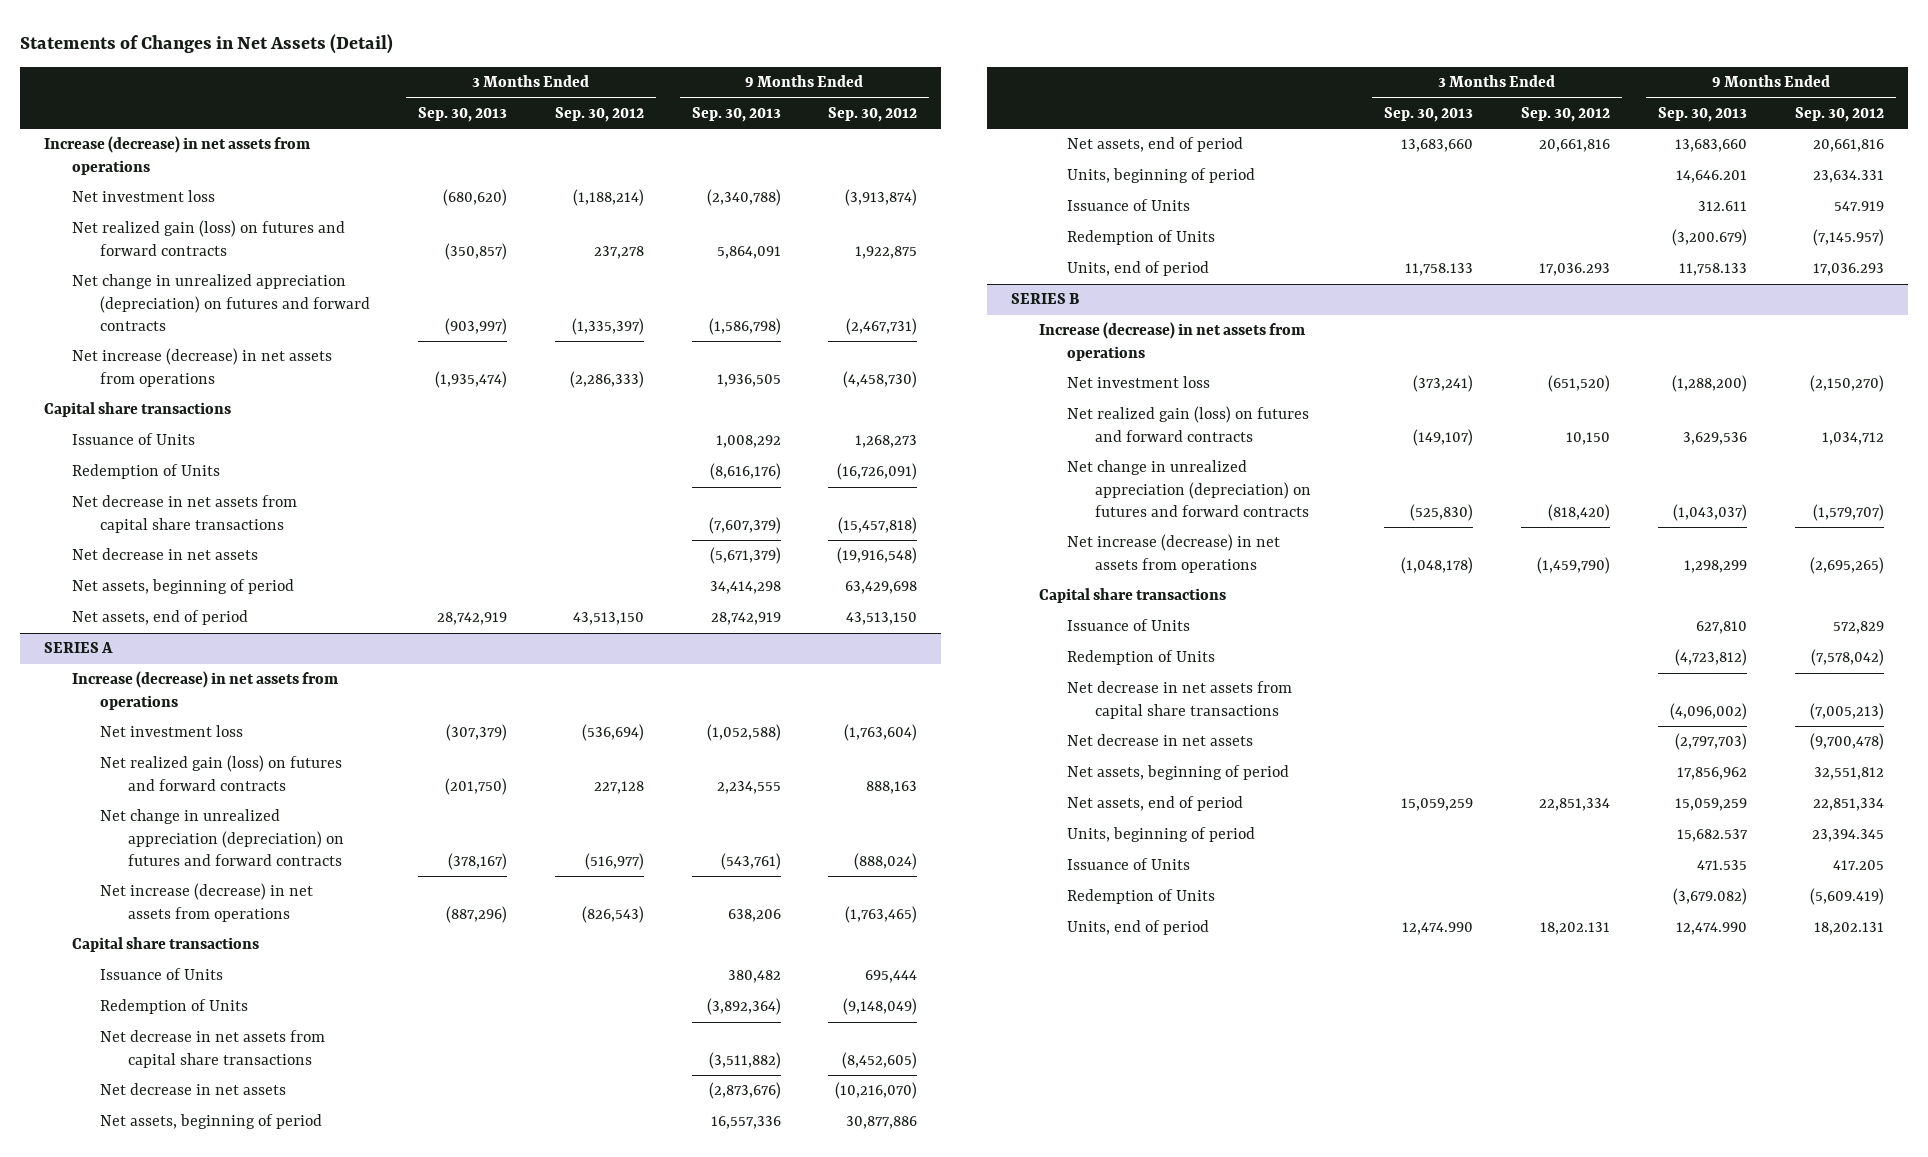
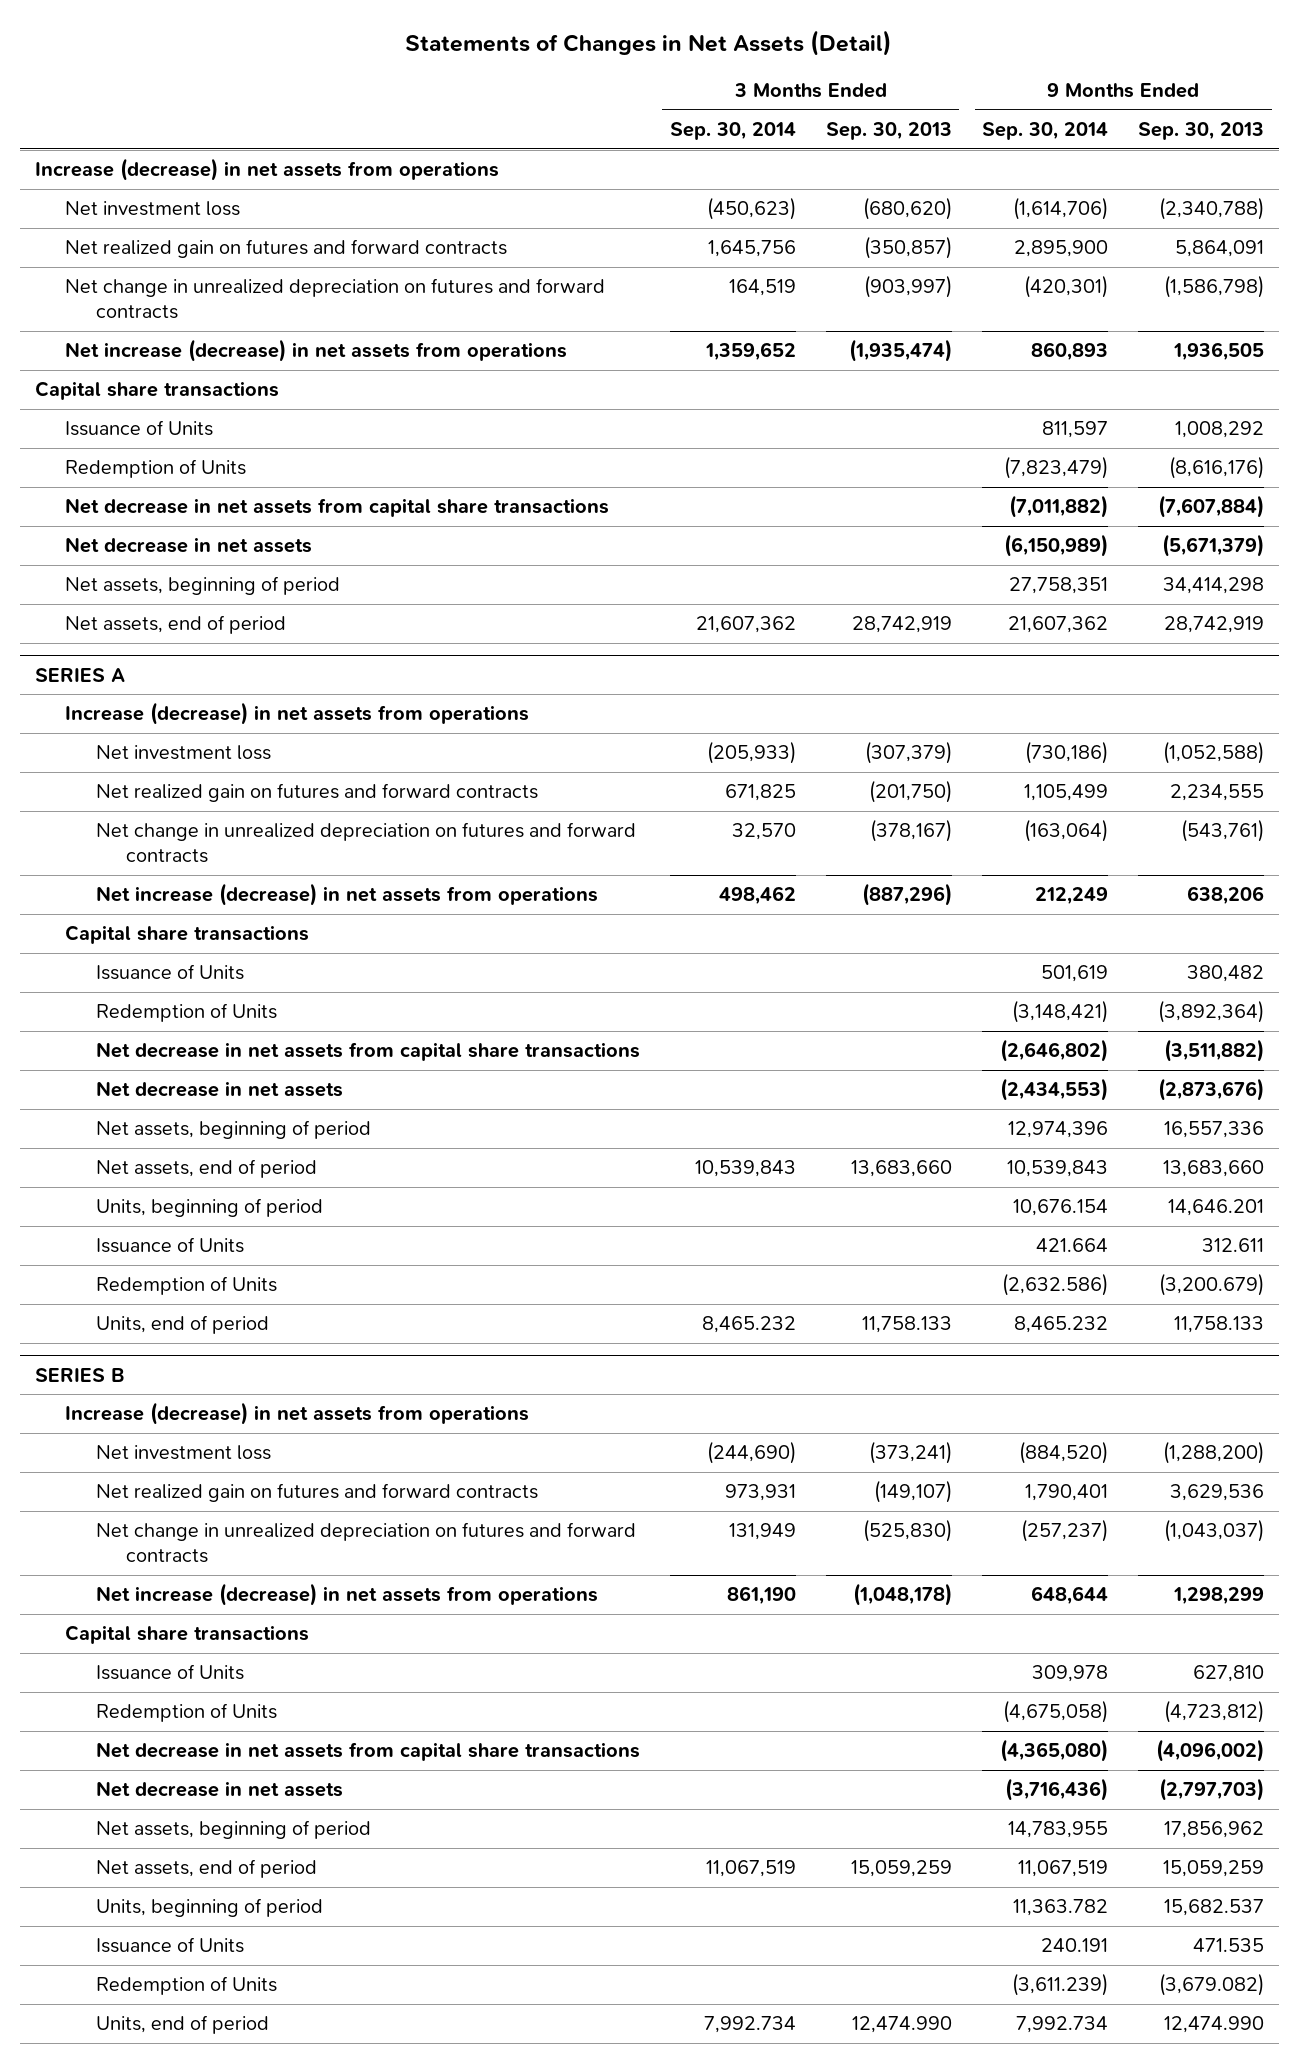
[554,106,644,122] Sep. 30, 2012 -> none
[828,106,918,122] Sep. 30, 2012 -> none
none -> [669,122,796,141] Sep. 30, 2014
none -> [982,122,1109,141] Sep. 30, 2014
[72,220,346,256] Net realized gain (loss) on futures and forward contracts -> [65,239,508,259] Net realized gain on futures and forward contracts
[72,274,371,331] Net change in unrealized appreciation (depreciation) on futures and forward contracts -> [65,278,606,320] Net change in unrealized depreciation on futures and forward contracts
[708,516,781,534] (7,607,379) -> [1158,495,1265,519] (7,607,884)
[100,755,343,791] Net realized gain (loss) on futures and forward contracts -> [95,783,538,803] Net realized gain on futures and forward contracts
[100,809,345,866] Net change in unrealized appreciation (depreciation) on futures and forward contracts -> [95,822,636,864] Net change in unrealized depreciation on futures and forward contracts
[1066,406,1309,442] Net realized gain (loss) on futures and forward contracts -> [95,1483,538,1503] Net realized gain on futures and forward contracts
[1066,460,1311,517] Net change in unrealized appreciation (depreciation) on futures and forward contracts -> [95,1522,636,1564] Net change in unrealized depreciation on futures and forward contracts

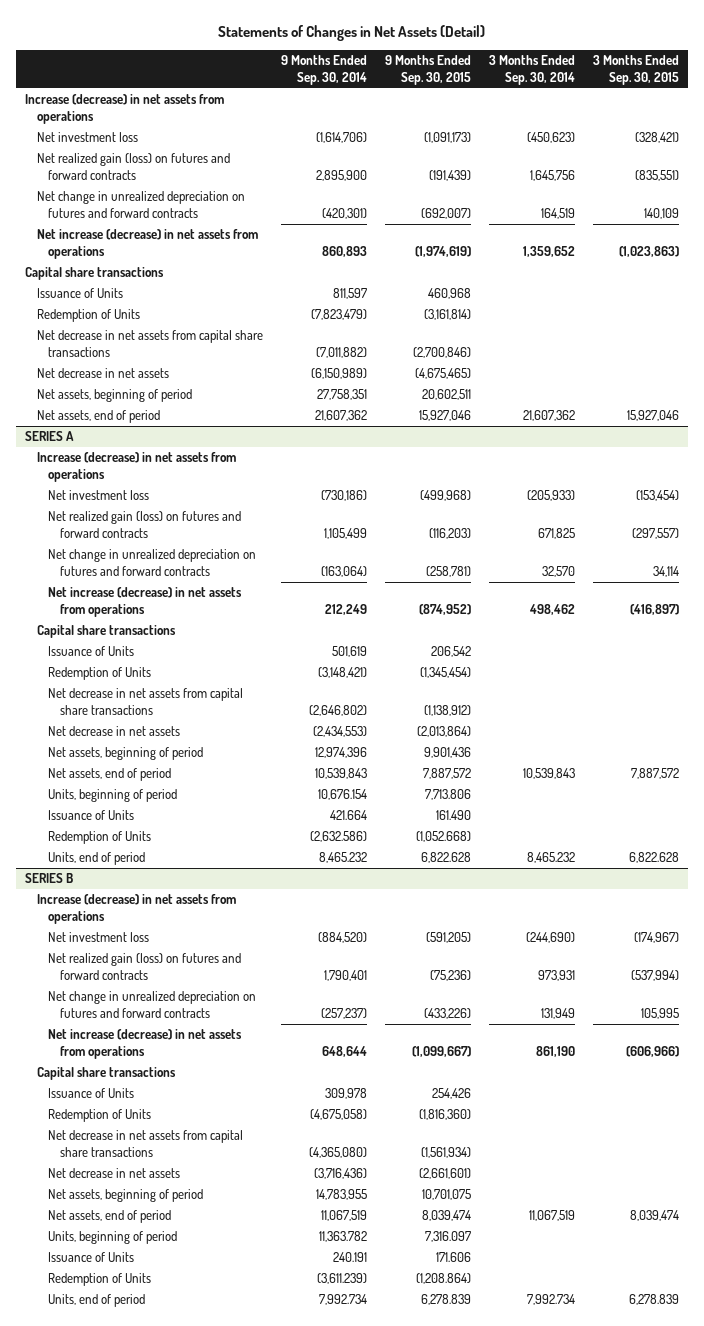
[825,122,952,141] Sep. 30, 2013 -> none
[1138,122,1265,141] Sep. 30, 2013 -> none
none -> [384,55,471,85] 9 Months Ended Sep. 30, 2015
none -> [592,55,679,85] 3 Months Ended Sep. 30, 2015
[65,239,508,259] Net realized gain on futures and forward contracts -> [36,153,230,181] Net realized gain (loss) on futures and forward contracts
[95,783,538,803] Net realized gain on futures and forward contracts -> [48,511,242,539] Net realized gain (loss) on futures and forward contracts
[95,1483,538,1503] Net realized gain on futures and forward contracts -> [48,953,242,981] Net realized gain (loss) on futures and forward contracts

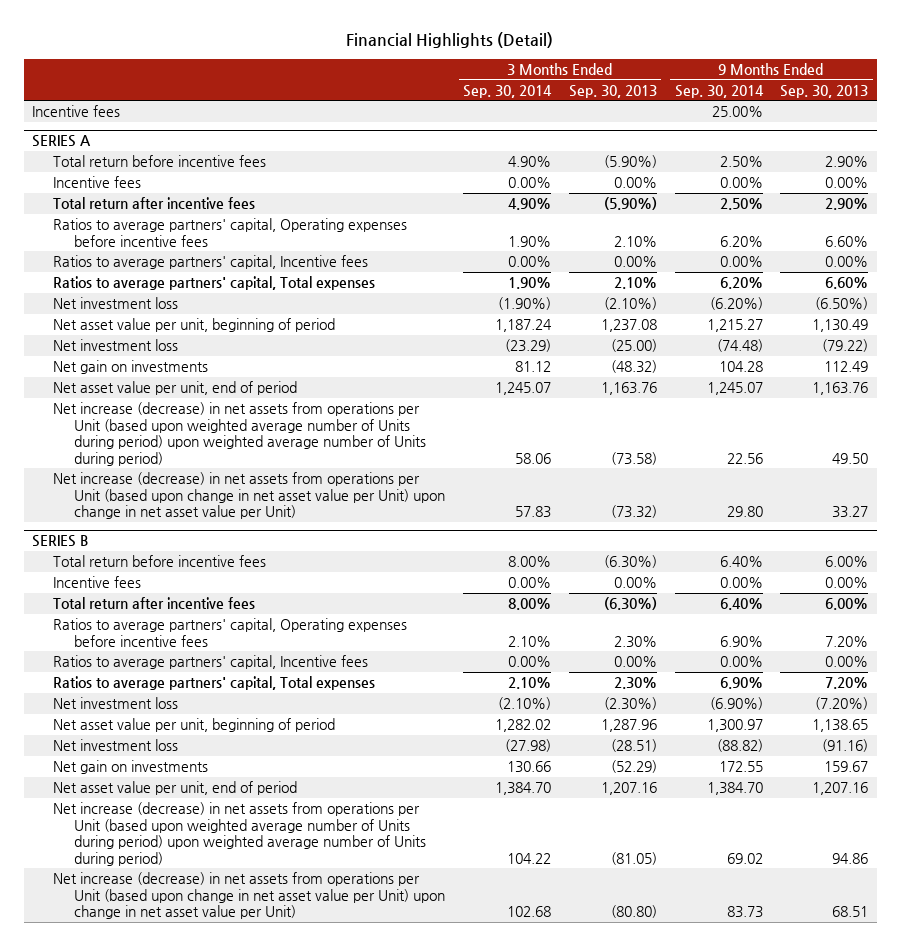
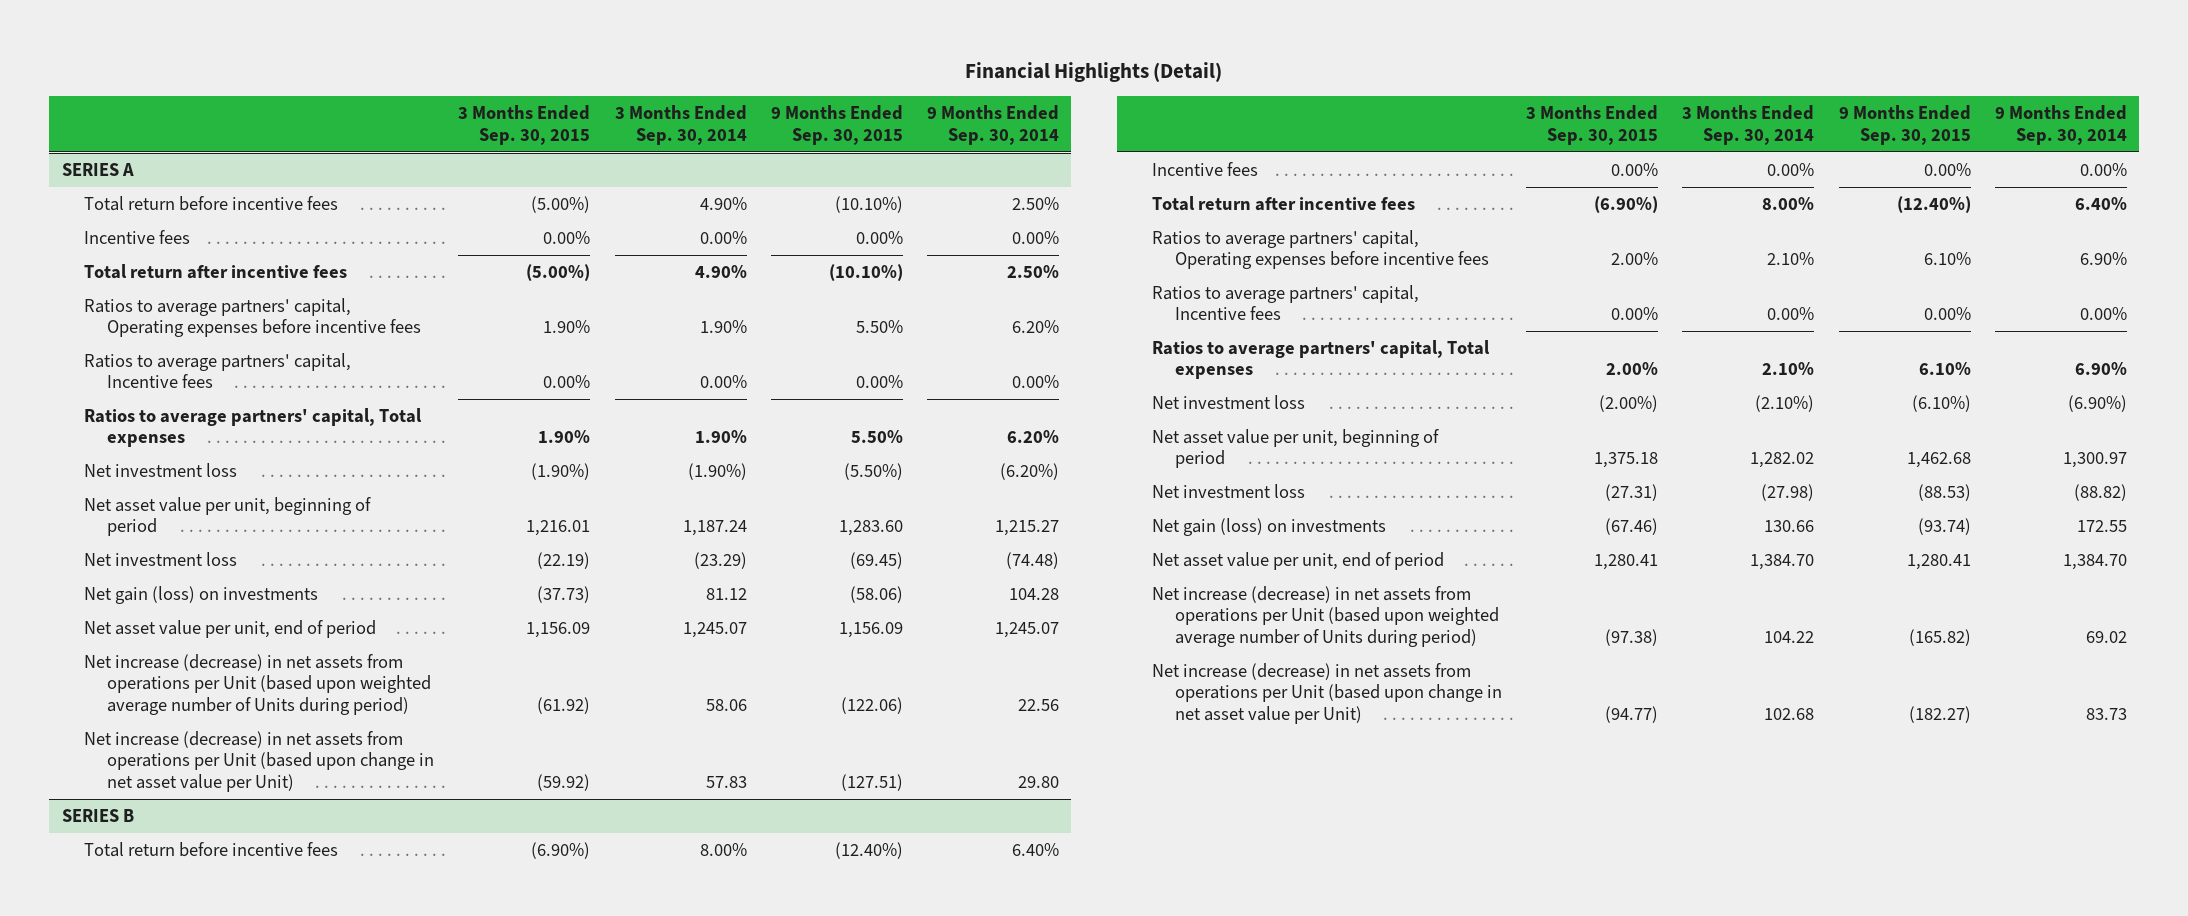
[568,84,657,98] Sep. 30, 2013 -> none
[780,84,869,98] Sep. 30, 2013 -> none
none -> [458,105,591,145] 3 Months Ended Sep. 30, 2015
none -> [770,105,903,145] 9 Months Ended Sep. 30, 2015
[32,105,121,118] Incentive fees -> none
[53,360,209,375] Net gain on investments -> [84,586,319,605] Net gain (loss) on investments
[53,402,427,466] Net increase (decrease) in net assets from operations per Unit (based upon weighted average number of Units during period) upon weighted average number of Units during period) -> [84,654,432,715] Net increase (decrease) in net assets from operations per Unit (based upon weighted average number of Units during period)
[53,472,446,520] Net increase (decrease) in net assets from operations per Unit (based upon change in net asset value per Unit) upon change in net asset value per Unit) -> [84,731,435,792] Net increase (decrease) in net assets from operations per Unit (based upon change in net asset value per Unit)
[53,760,209,775] Net gain on investments -> [1152,518,1387,537] Net gain (loss) on investments
[53,802,427,866] Net increase (decrease) in net assets from operations per Unit (based upon weighted average number of Units during period) upon weighted average number of Units during period) -> [1152,586,1499,647] Net increase (decrease) in net assets from operations per Unit (based upon weighted average number of Units during period)
[53,872,446,920] Net increase (decrease) in net assets from operations per Unit (based upon change in net asset value per Unit) upon change in net asset value per Unit) -> [1152,663,1502,724] Net increase (decrease) in net assets from operations per Unit (based upon change in net asset value per Unit)

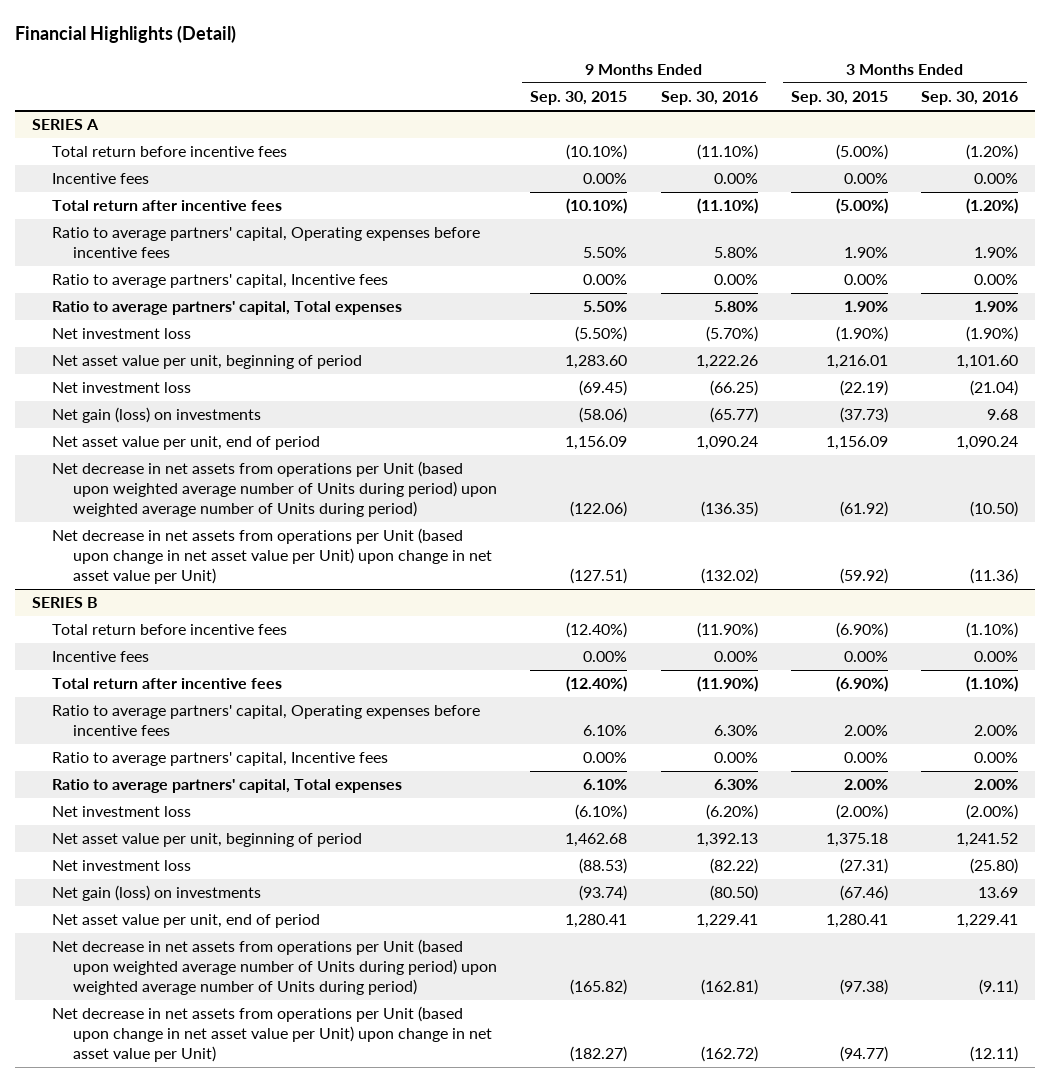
[614,105,747,145] 3 Months Ended Sep. 30, 2014 -> none
[927,105,1060,145] 9 Months Ended Sep. 30, 2014 -> none
none -> [660,91,758,106] Sep. 30, 2016
none -> [921,91,1019,106] Sep. 30, 2016
[84,298,422,338] Ratios to average partners' capital, Operating expenses before incentive fees -> [52,227,481,259] Ratio to average partners' capital, Operating expenses before incentive fees
[84,353,352,389] Ratios to average partners' capital, Incentive fees -> [52,274,389,289] Ratio to average partners' capital, Incentive fees
[84,408,423,448] Ratios to average partners' capital, Total expenses -> [52,301,403,316] Ratio to average partners' capital, Total expenses
[84,654,432,715] Net increase (decrease) in net assets from operations per Unit (based upon weighted average number of Units during period) -> [52,461,497,517] Net decrease in net assets from operations per Unit (based upon weighted average number of Units during period) upon weighted average number of Units during period)
[84,731,435,792] Net increase (decrease) in net assets from operations per Unit (based upon change in net asset value per Unit) -> [52,528,492,584] Net decrease in net assets from operations per Unit (based upon change in net asset value per Unit) upon change in net asset value per Unit)
[1152,230,1489,270] Ratios to average partners' capital, Operating expenses before incentive fees -> [52,705,481,737] Ratio to average partners' capital, Operating expenses before incentive fees
[1152,285,1420,321] Ratios to average partners' capital, Incentive fees -> [52,752,389,767] Ratio to average partners' capital, Incentive fees
[1152,340,1491,380] Ratios to average partners' capital, Total expenses -> [52,779,403,794] Ratio to average partners' capital, Total expenses
[1152,586,1499,647] Net increase (decrease) in net assets from operations per Unit (based upon weighted average number of Units during period) -> [52,939,497,995] Net decrease in net assets from operations per Unit (based upon weighted average number of Units during period) upon weighted average number of Units during period)
[1152,663,1502,724] Net increase (decrease) in net assets from operations per Unit (based upon change in net asset value per Unit) -> [52,1006,492,1062] Net decrease in net assets from operations per Unit (based upon change in net asset value per Unit) upon change in net asset value per Unit)

